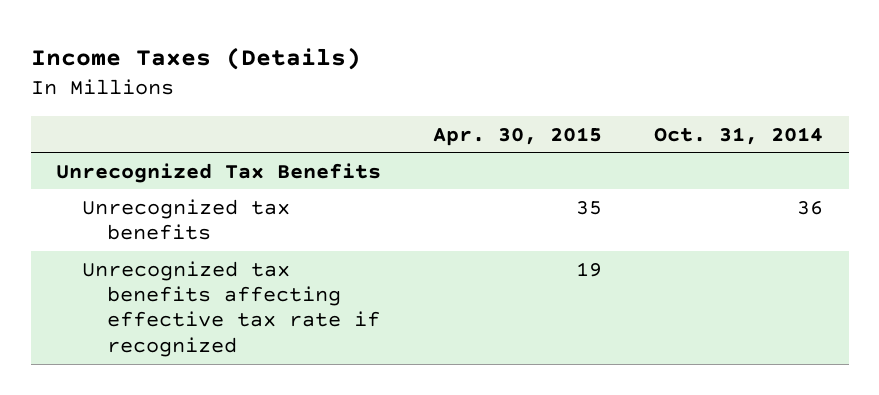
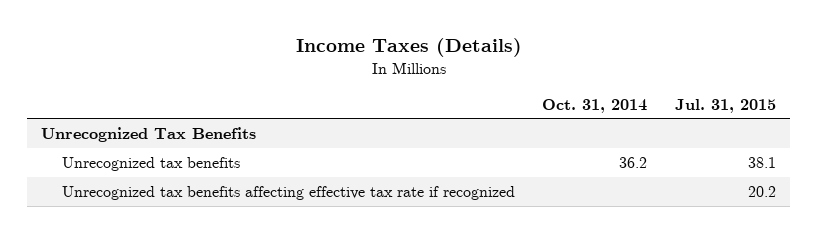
[433,126,603,146] Apr. 30, 2015 -> none
none -> [674,98,776,113] Jul. 31, 2015
[796,200,823,215] 36 -> [619,156,648,168] 36.2

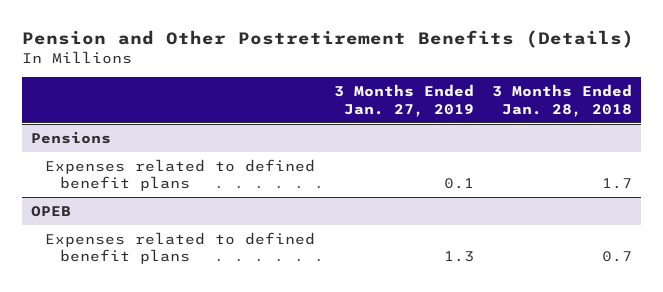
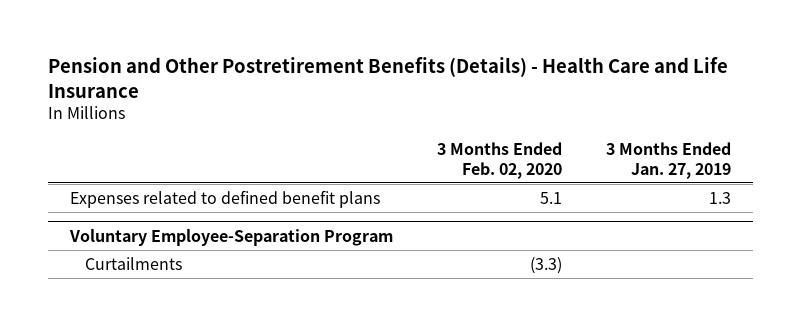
[21,30,634,49] Pension and Other Postretirement Benefits (Details) -> [48,56,729,98] Pension and Other Postretirement Benefits (Details) - Health Care and Life Insurance
[491,84,632,117] 3 Months Ended Jan. 28, 2018 -> none
none -> [437,141,563,179] 3 Months Ended Feb. 02, 2020
[31,130,112,144] Pensions -> none
[45,158,316,192] Expenses related to defined benefit plans -> none
[45,231,316,265] Expenses related to defined benefit plans -> none
none -> [70,189,381,208] Expenses related to defined benefit plans
[31,205,72,217] OPEB -> [69,228,394,246] Voluntary Employee-Separation Program
none -> [85,256,183,270] Curtailments

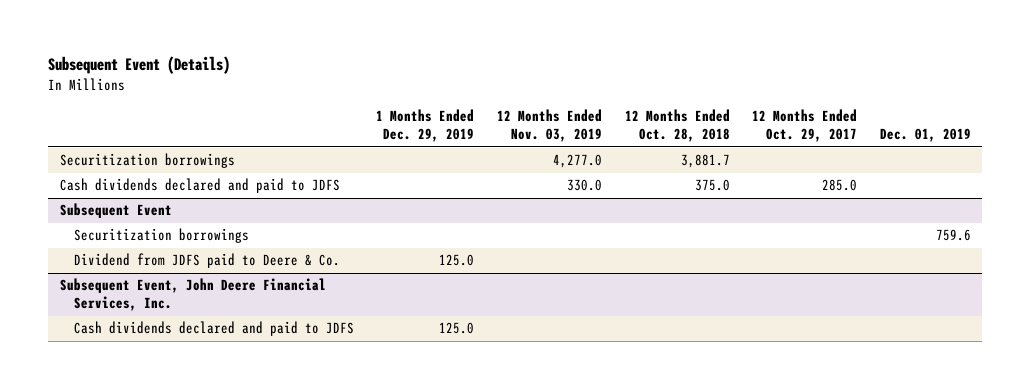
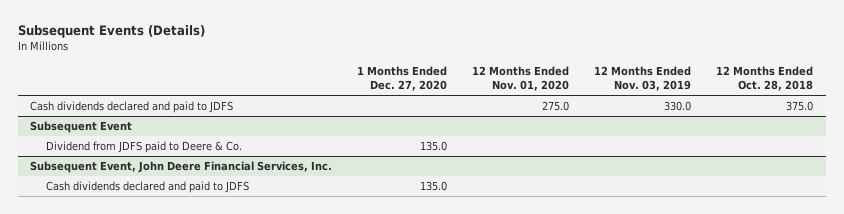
[48,56,231,75] Subsequent Event (Details) -> [17,25,205,39] Subsequent Events (Details)
[376,109,475,143] 1 Months Ended Dec. 29, 2019 -> none
[752,109,858,143] 12 Months Ended Oct. 29, 2017 -> none
[879,128,971,143] Dec. 01, 2019 -> none
none -> [357,66,448,92] 1 Months Ended Dec. 27, 2020
none -> [472,66,570,92] 12 Months Ended Nov. 01, 2020
[59,153,235,169] Securitization borrowings -> none
[73,228,249,244] Securitization borrowings -> none

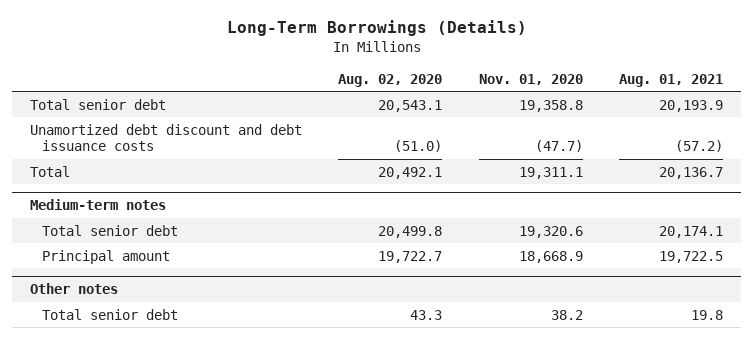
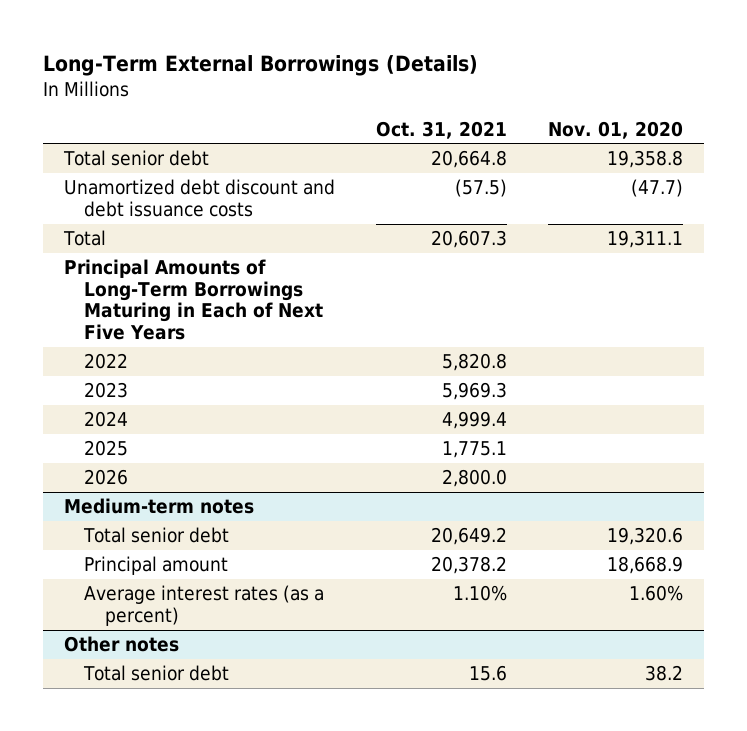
[226,20,527,37] Long-Term Borrowings (Details) -> [43,55,479,77] Long-Term External Borrowings (Details)
[338,73,443,87] Aug. 02, 2020 -> none
[619,73,724,87] Aug. 01, 2021 -> none
none -> [375,120,507,139] Oct. 31, 2021
none -> [63,259,324,340] Principal Amounts of Long-Term Borrowings Maturing in Each of Next Five Years
none -> [84,353,129,370] 2022
none -> [84,382,129,399] 2023
none -> [84,411,129,428] 2024
none -> [84,440,129,457] 2025
none -> [84,469,129,486] 2026
none -> [84,585,325,626] Average interest rates (as a percent)

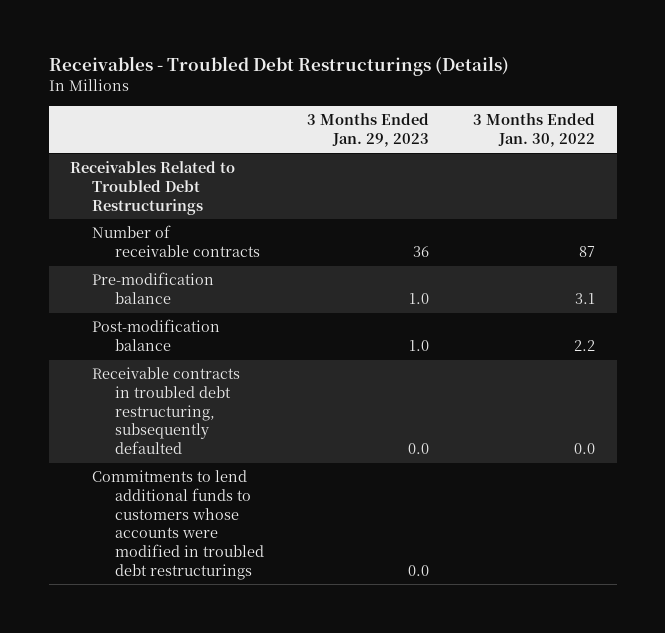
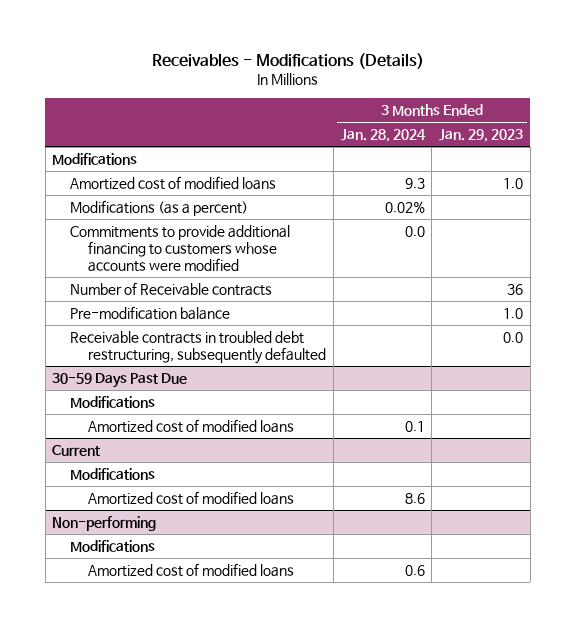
[48,56,509,77] Receivables - Troubled Debt Restructurings (Details) -> [151,53,424,70] Receivables - Modifications (Details)
[473,113,596,147] 3 Months Ended Jan. 30, 2022 -> none
none -> [340,129,426,143] Jan. 28, 2024
[70,161,236,215] Receivables Related to Troubled Debt Restructurings -> [52,153,138,166] Modifications
none -> [70,176,277,191] Amortized cost of modified loans
none -> [70,200,249,217] Modifications (as a percent)
none -> [70,225,291,273] Commitments to provide additional financing to customers whose accounts were modified
[92,225,260,258] Number of receivable contracts -> [70,282,273,297] Number of Receivable contracts
[92,319,221,352] Post-modification balance -> none
[92,470,264,580] Commitments to lend additional funds to customers whose accounts were modified in troubled debt restructurings -> none
none -> [52,373,188,389] 30-59 Days Past Due
none -> [70,396,156,409] Modifications
none -> [88,419,295,434] Amortized cost of modified loans
none -> [52,445,101,457] Current
none -> [70,468,156,481] Modifications
none -> [88,491,295,506] Amortized cost of modified loans
none -> [52,516,157,532] Non-performing
none -> [70,540,156,553] Modifications
none -> [88,563,295,578] Amortized cost of modified loans

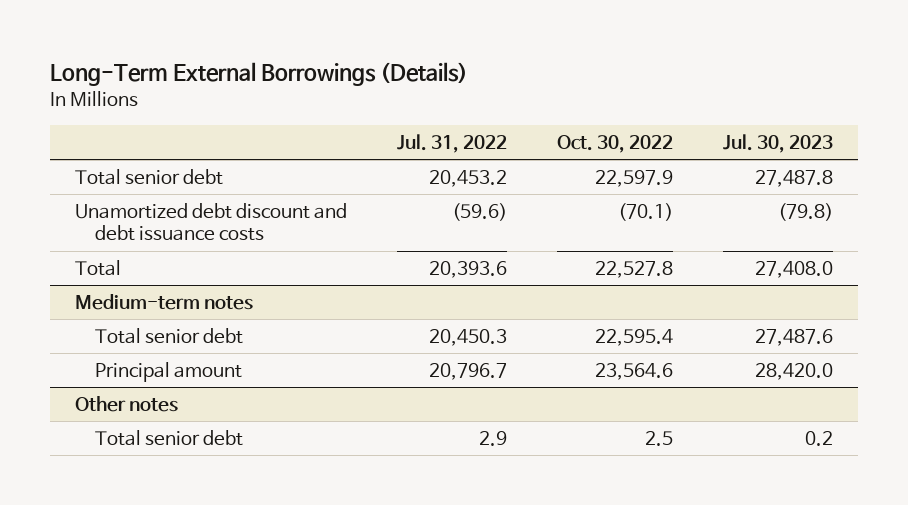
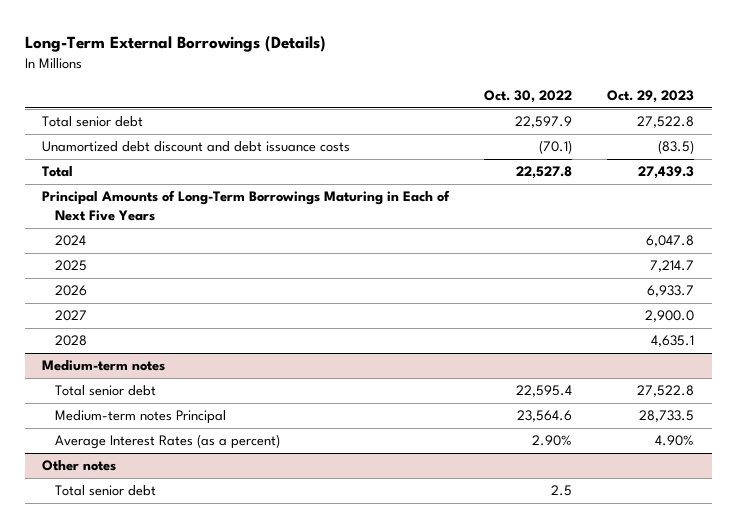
[397,134,508,154] Jul. 31, 2022 -> none
[723,134,834,154] Jul. 30, 2023 -> none
none -> [607,89,695,103] Oct. 29, 2023
none -> [42,190,451,222] Principal Amounts of Long-Term Borrowings Maturing in Each of Next Five Years
none -> [55,235,87,247] 2024
none -> [55,260,88,272] 2025
none -> [55,285,88,297] 2026
none -> [55,310,88,322] 2027
none -> [55,335,88,347] 2028
[95,362,243,383] Principal amount -> [55,410,227,425] Medium-term notes Principal
none -> [55,434,281,450] Average Interest Rates (as a percent)

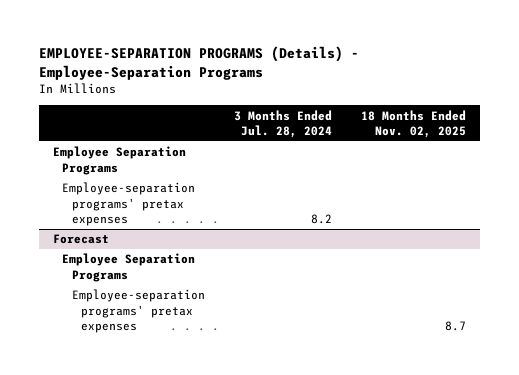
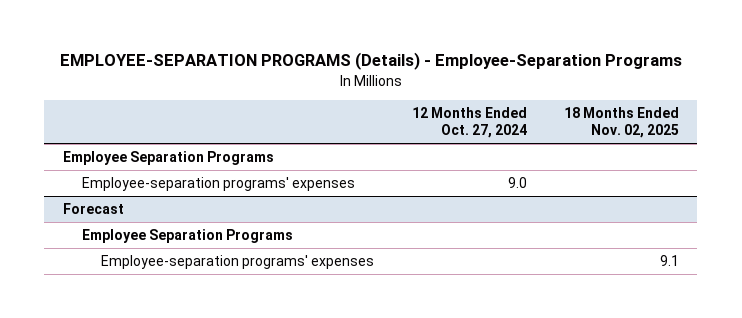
[233,109,332,138] 3 Months Ended Jul. 28, 2024 -> none
none -> [411,106,527,139] 12 Months Ended Oct. 27, 2024
[62,182,196,226] Employee-separation programs' pretax expenses -> [82,176,356,191] Employee-separation programs' expenses
[71,289,205,333] Employee-separation programs' pretax expenses -> [101,254,375,269] Employee-separation programs' expenses
[444,320,466,331] 8.7 -> [659,254,679,266] 9.1

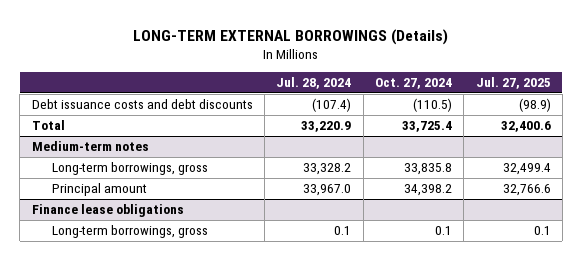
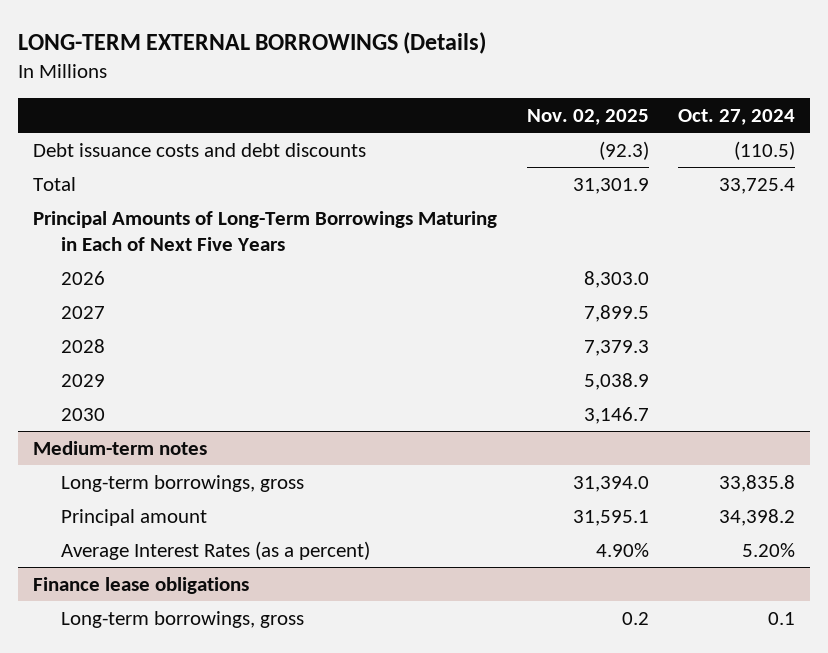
[276,76,352,89] Jul. 28, 2024 -> none
[475,76,551,89] Jul. 27, 2025 -> none
none -> [526,108,649,125] Nov. 02, 2025
none -> [33,210,498,251] Principal Amounts of Long-Term Borrowings Maturing in Each of Next Five Years
none -> [60,270,105,285] 2026
none -> [60,305,105,319] 2027
none -> [60,338,105,353] 2028
none -> [60,373,105,387] 2029
none -> [60,407,105,421] 2030
none -> [60,540,370,560] Average Interest Rates (as a percent)

